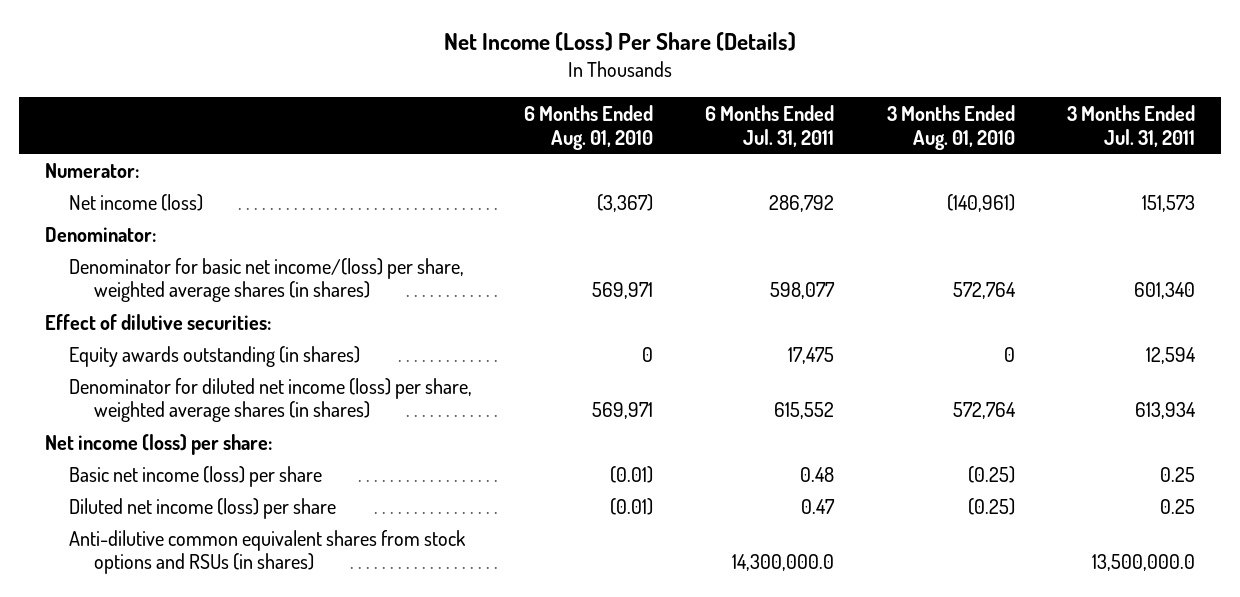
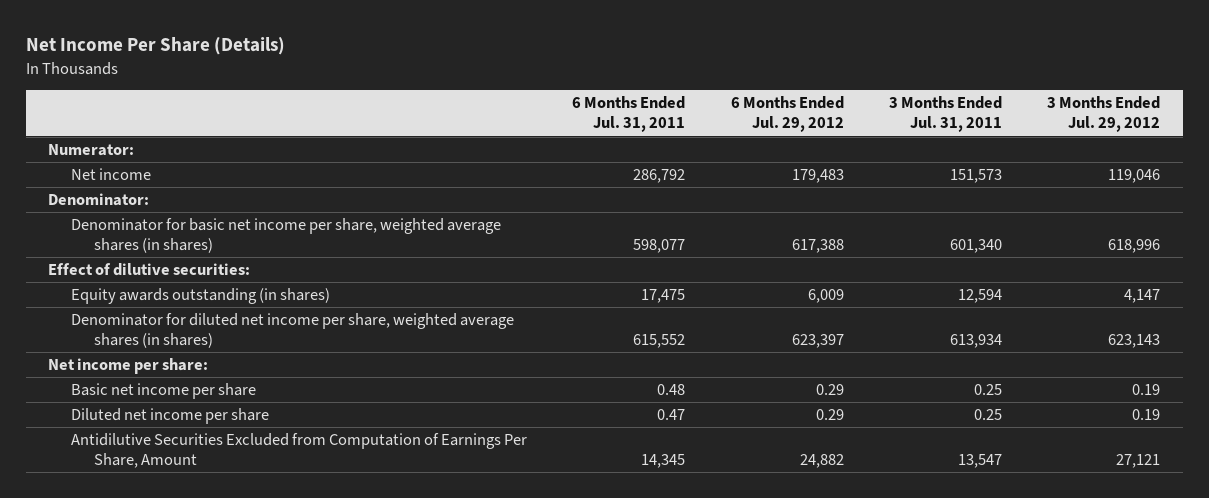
[443,31,796,51] Net Income (Loss) Per Share (Details) -> [25,37,285,56] Net Income Per Share (Details)
[524,104,654,150] 6 Months Ended Aug. 01, 2010 -> none
[886,104,1015,150] 3 Months Ended Aug. 01, 2010 -> none
none -> [730,96,844,133] 6 Months Ended Jul. 29, 2012
none -> [1047,96,1161,133] 3 Months Ended Jul. 29, 2012
[69,193,204,211] Net income (loss) -> [71,167,152,180] Net income
[69,257,465,303] Denominator for basic net income/(loss) per share, weighted average shares (in shares) -> [71,217,502,254] Denominator for basic net income per share, weighted average shares (in shares)
[69,529,467,575] Anti-dilutive common equivalent shares from stock options and RSUs (in shares) -> none
[69,377,473,423] Denominator for diluted net income (loss) per share, weighted average shares (in shares) -> [71,312,515,349] Denominator for diluted net income per share, weighted average shares (in shares)
[44,433,272,455] Net income (loss) per share: -> [48,357,209,374] Net income per share:
[69,465,323,487] Basic net income (loss) per share -> [71,382,257,399] Basic net income per share
[69,497,337,519] Diluted net income (loss) per share -> [71,407,270,424] Diluted net income per share
none -> [71,432,528,469] Antidilutive Securities Excluded from Computation of Earnings Per Share, Amount

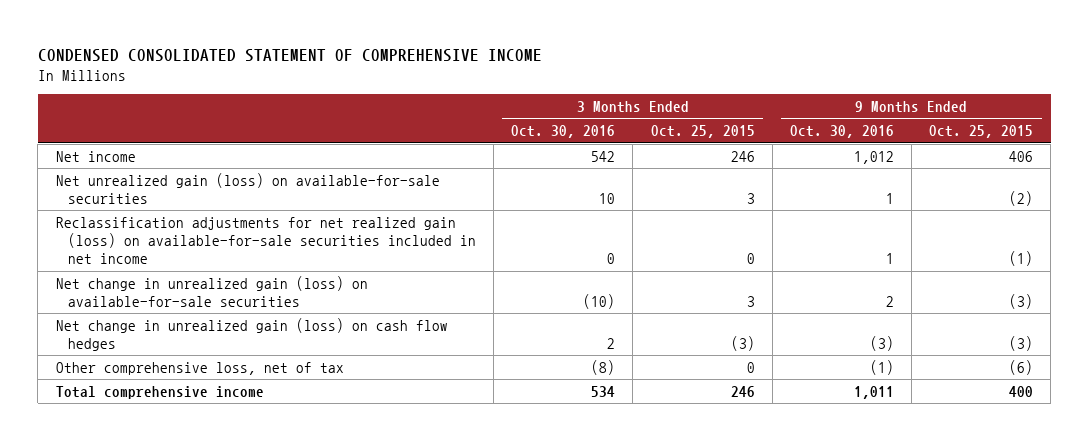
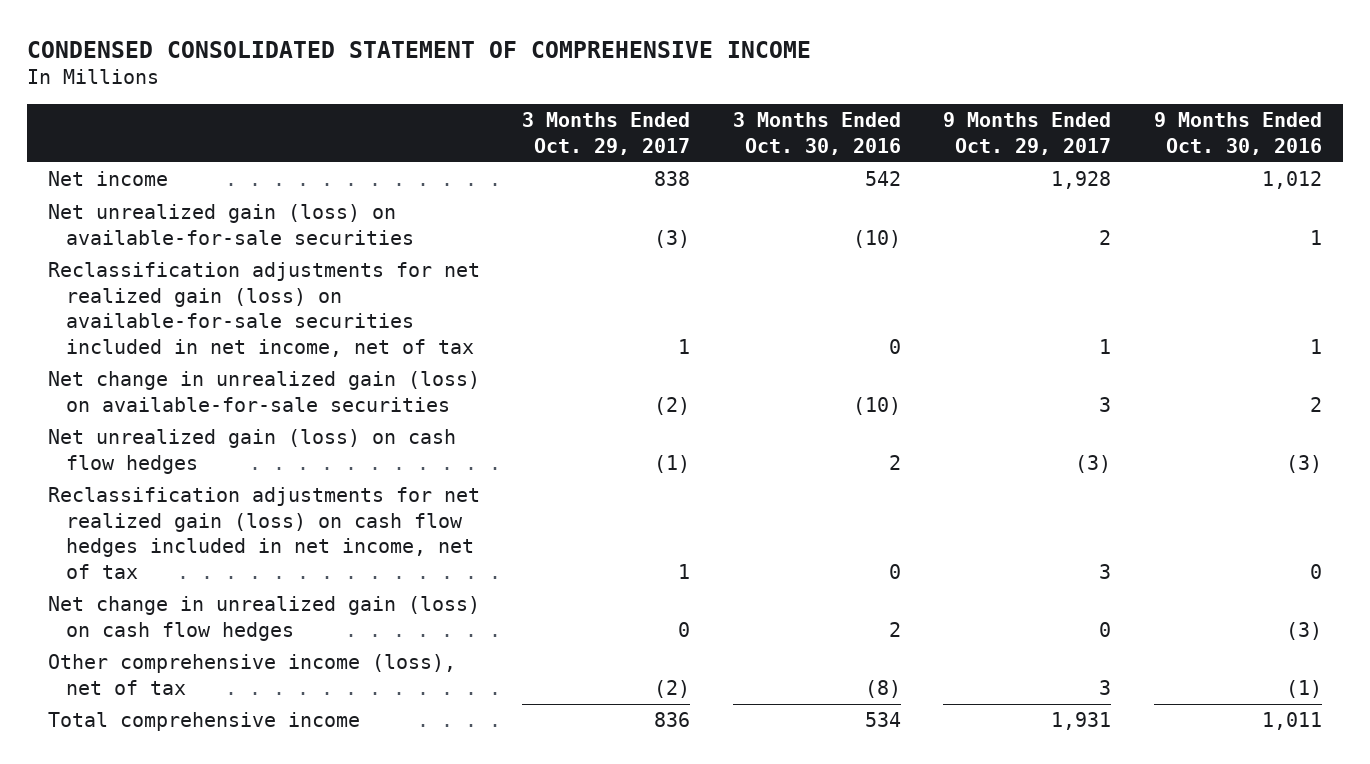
[650,125,755,139] Oct. 25, 2015 -> none
[929,125,1034,139] Oct. 25, 2015 -> none
none -> [522,112,691,155] 3 Months Ended Oct. 29, 2017
none -> [943,112,1112,155] 9 Months Ended Oct. 29, 2017
[599,192,616,204] 10 -> [852,229,901,248] (10)
[55,216,477,265] Reclassification adjustments for net realized gain (loss) on available-for-sale securities included in net income -> [48,262,481,357] Reclassification adjustments for net realized gain (loss) on available-for-sale securities included in net income, net of tax
none -> [48,429,457,474] Net unrealized gain (loss) on cash flow hedges
none -> [48,487,481,579] Reclassification adjustments for net realized gain (loss) on cash flow hedges included in net income, net of tax
[55,361,344,375] Other comprehensive loss, net of tax -> [48,654,457,695] Other comprehensive income (loss), net of tax

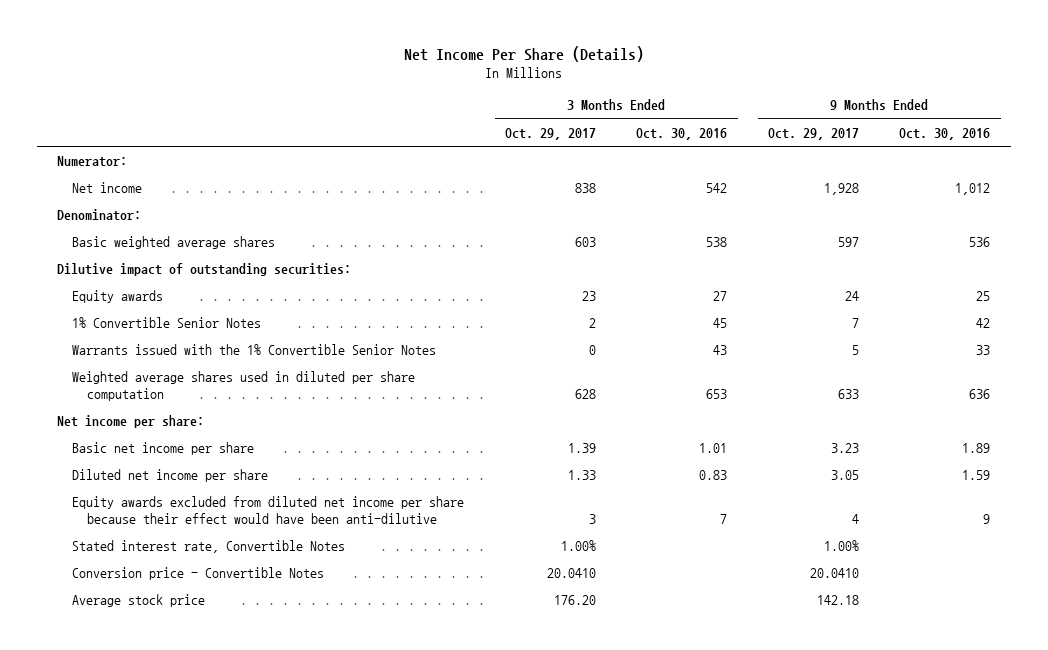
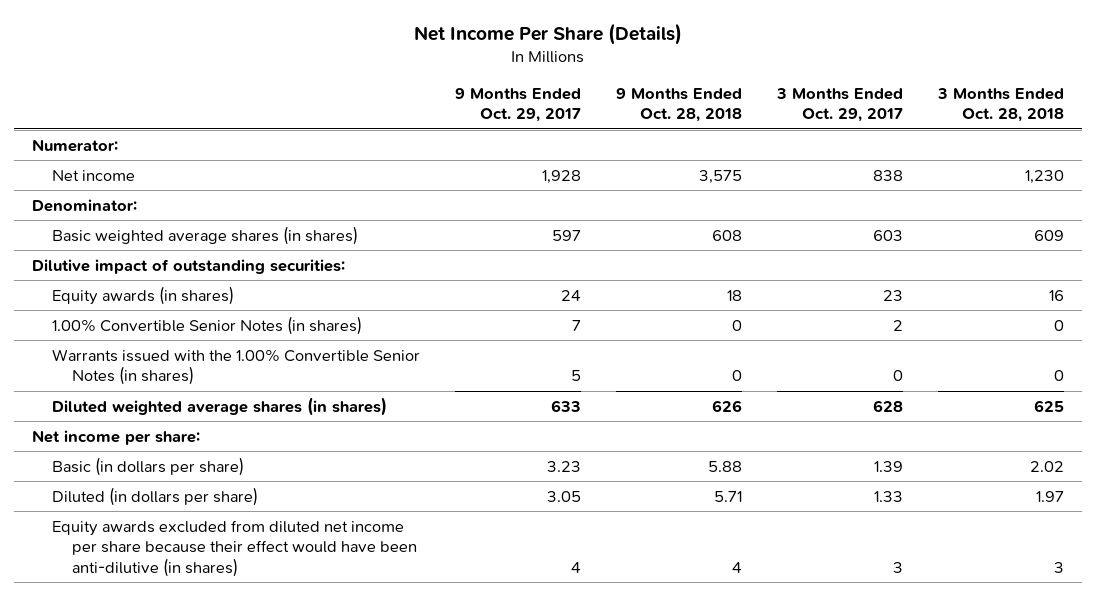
[636,127,728,140] Oct. 30, 2016 -> none
[899,127,991,140] Oct. 30, 2016 -> none
none -> [616,87,743,123] 9 Months Ended Oct. 28, 2018
none -> [937,87,1065,123] 3 Months Ended Oct. 28, 2018
[72,236,276,250] Basic weighted average shares -> [52,225,359,245] Basic weighted average shares (in shares)
[72,290,164,304] Equity awards -> [52,285,235,305] Equity awards (in shares)
[72,317,262,329] 1% Convertible Senior Notes -> [52,315,363,335] 1.00% Convertible Senior Notes (in shares)
[72,344,437,356] Warrants issued with the 1% Convertible Senior Notes -> [52,348,421,386] Warrants issued with the 1.00% Convertible Senior Notes (in shares)
[72,371,416,401] Weighted average shares used in diluted per share computation -> [52,396,388,416] Diluted weighted average shares (in shares)
[72,540,346,554] Stated interest rate, Convertible Notes -> none
[72,567,325,581] Conversion price - Convertible Notes -> none
[72,594,206,608] Average stock price -> none
[72,442,255,456] Basic net income per share -> [52,456,245,476] Basic (in dollars per share)
[72,469,269,483] Diluted net income per share -> [52,486,259,506] Diluted (in dollars per share)
[72,496,465,524] Equity awards excluded from diluted net income per share because their effect would have been anti-dilutive -> [52,519,418,577] Equity awards excluded from diluted net income per share because their effect would have been anti-dilutive (in shares)

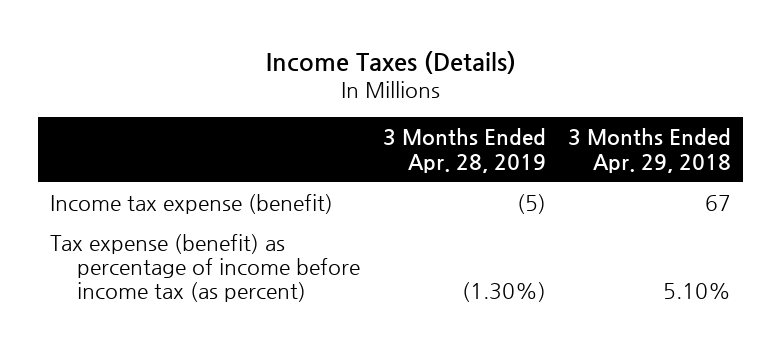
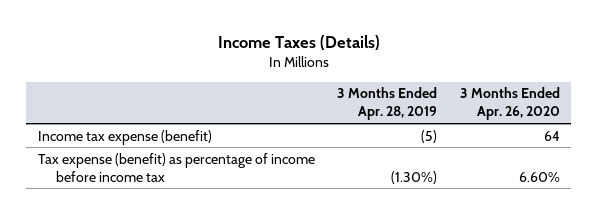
[568,128,732,173] 3 Months Ended Apr. 29, 2018 -> none
none -> [459,87,560,121] 3 Months Ended Apr. 26, 2020
[49,234,360,303] Tax expense (benefit) as percentage of income before income tax (as percent) -> [37,152,315,182] Tax expense (benefit) as percentage of income before income tax

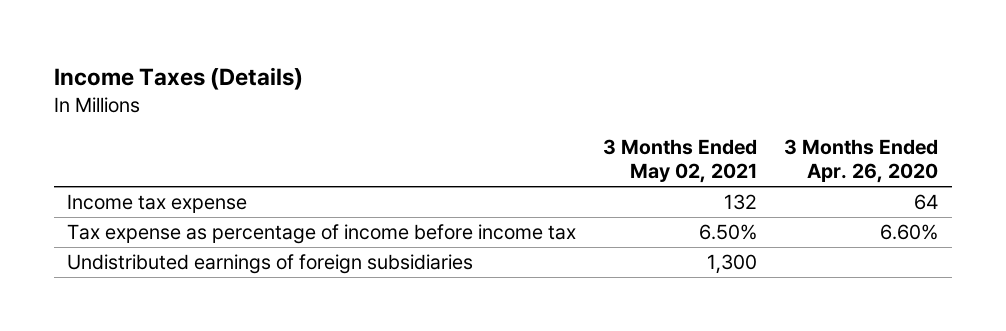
[337,87,438,121] 3 Months Ended Apr. 28, 2019 -> none
none -> [603,139,758,184] 3 Months Ended May 02, 2021
[37,129,212,145] Income tax expense (benefit) -> [67,194,248,214] Income tax expense
[37,152,315,182] Tax expense (benefit) as percentage of income before income tax -> [67,224,577,245] Tax expense as percentage of income before income tax
none -> [67,254,474,275] Undistributed earnings of foreign subsidiaries

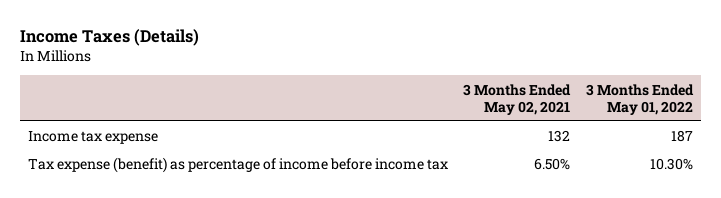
[784,139,939,184] 3 Months Ended Apr. 26, 2020 -> none
none -> [585,83,694,115] 3 Months Ended May 01, 2022
[67,254,474,275] Undistributed earnings of foreign subsidiaries -> none
[67,224,577,245] Tax expense as percentage of income before income tax -> [27,157,448,174] Tax expense (benefit) as percentage of income before income tax

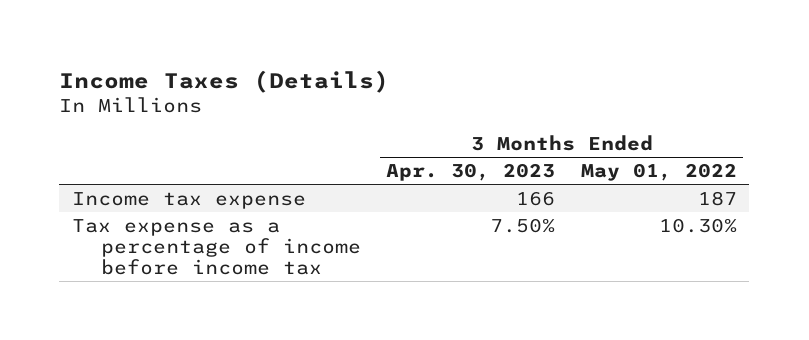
[463,83,572,115] 3 Months Ended May 02, 2021 -> none
none -> [386,163,556,182] Apr. 30, 2023
[27,157,448,174] Tax expense (benefit) as percentage of income before income tax -> [71,218,362,275] Tax expense as a percentage of income before income tax

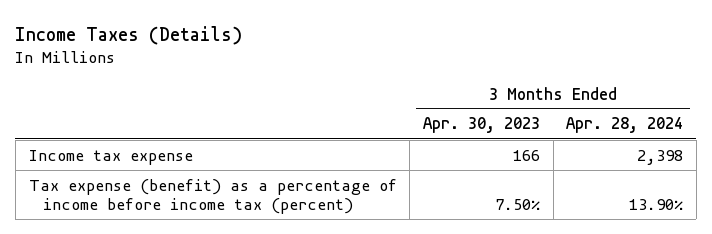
[580,163,737,182] May 01, 2022 -> none
none -> [566,117,684,134] Apr. 28, 2024
[71,218,362,275] Tax expense as a percentage of income before income tax -> [28,178,397,214] Tax expense (benefit) as a percentage of income before income tax (percent)

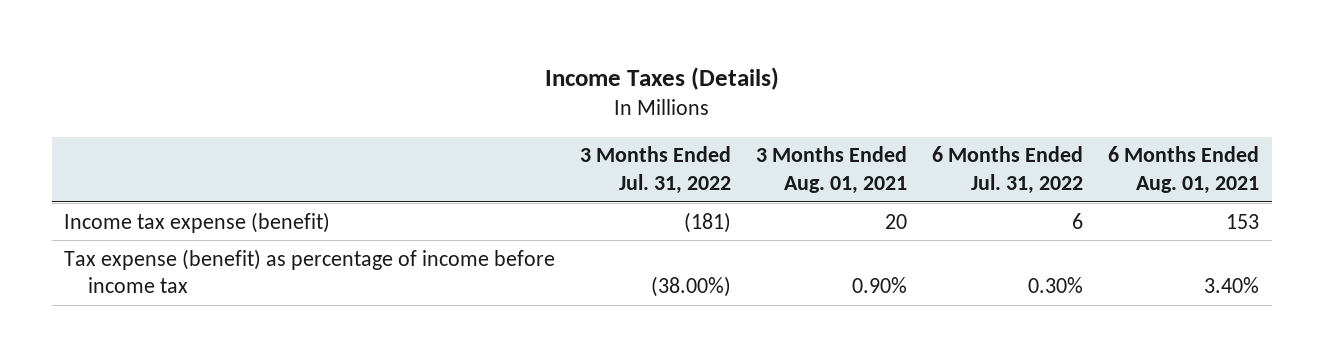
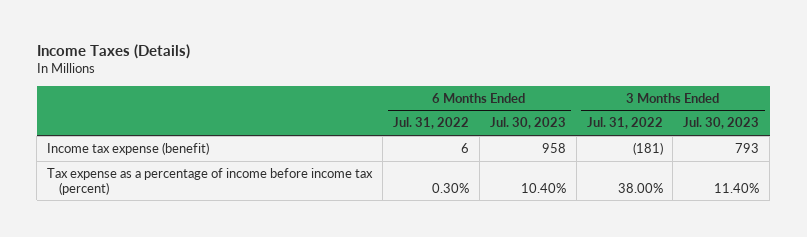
[756,146,908,194] 3 Months Ended Aug. 01, 2021 -> none
[1108,146,1260,194] 6 Months Ended Aug. 01, 2021 -> none
none -> [489,117,566,130] Jul. 30, 2023
none -> [683,117,760,130] Jul. 30, 2023
[64,248,556,294] Tax expense (benefit) as percentage of income before income tax -> [47,167,374,195] Tax expense as a percentage of income before income tax (percent)
[651,276,732,298] (38.00%) -> [617,182,663,193] 38.00%

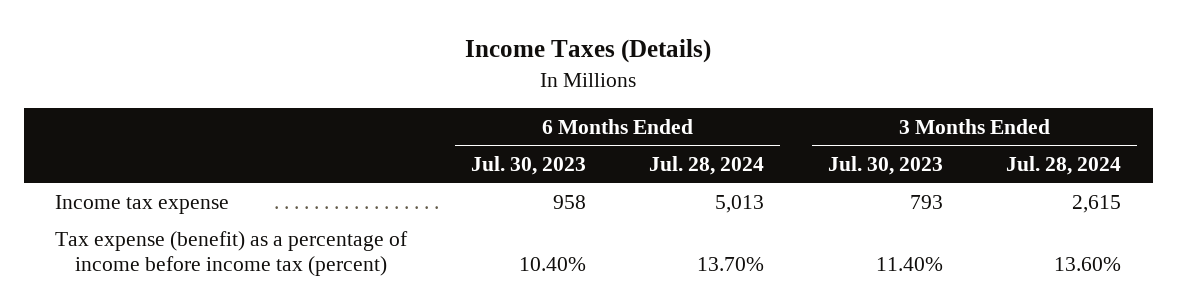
[393,117,470,130] Jul. 31, 2022 -> none
[586,117,663,130] Jul. 31, 2022 -> none
none -> [649,155,765,175] Jul. 28, 2024
none -> [1006,155,1122,175] Jul. 28, 2024
[47,141,210,155] Income tax expense (benefit) -> [55,194,230,214] Income tax expense
[47,167,374,195] Tax expense as a percentage of income before income tax (percent) -> [55,230,409,277] Tax expense (benefit) as a percentage of income before income tax (percent)

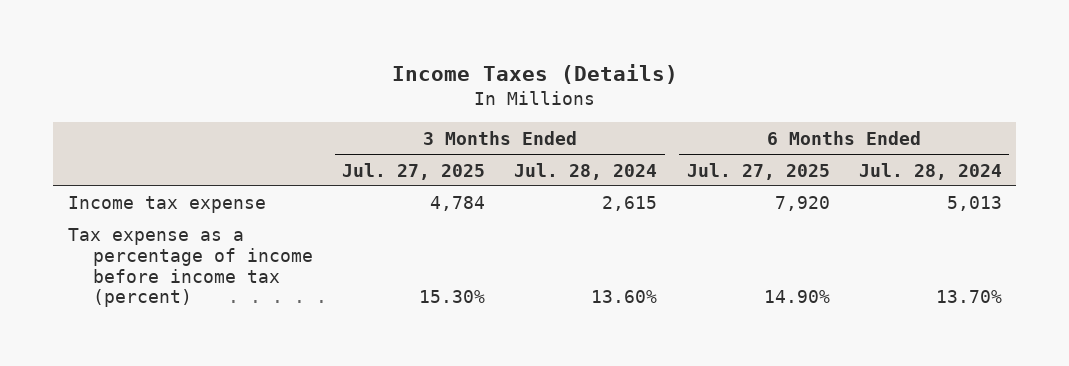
[470,155,586,175] Jul. 30, 2023 -> none
[827,155,943,175] Jul. 30, 2023 -> none
none -> [341,162,485,180] Jul. 27, 2025
none -> [686,162,830,180] Jul. 27, 2025
[55,230,409,277] Tax expense (benefit) as a percentage of income before income tax (percent) -> [67,228,313,308] Tax expense as a percentage of income before income tax (percent)

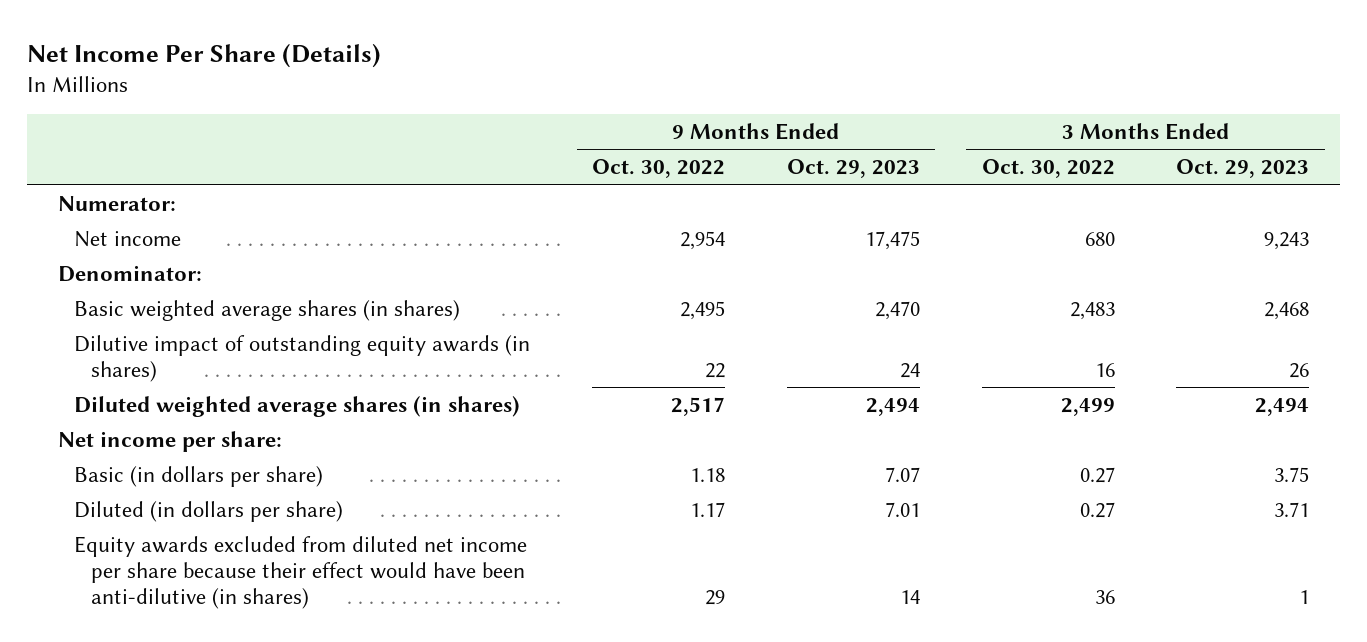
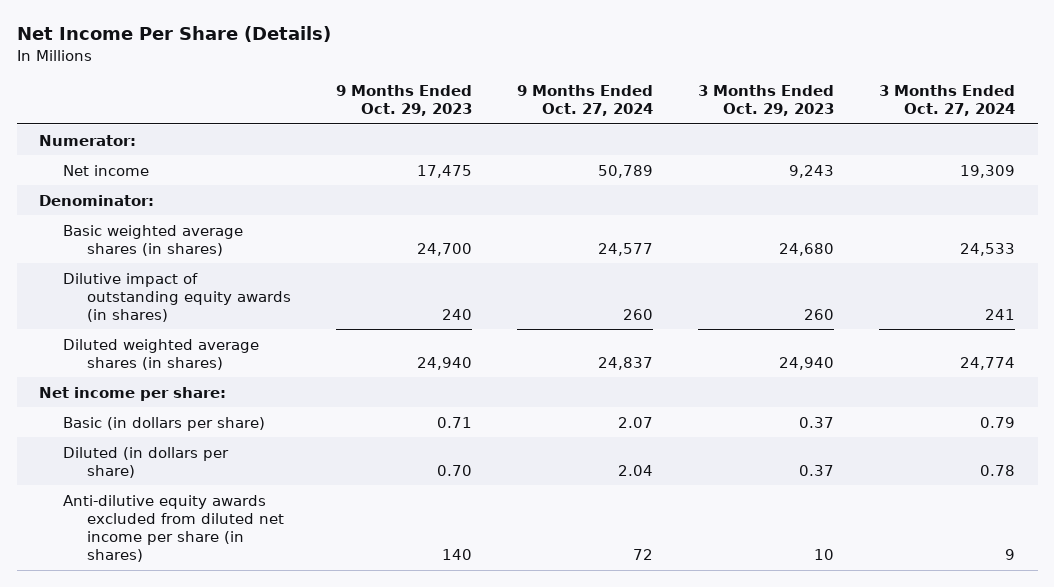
[592,159,726,179] Oct. 30, 2022 -> none
[981,159,1115,179] Oct. 30, 2022 -> none
none -> [517,85,654,117] 9 Months Ended Oct. 27, 2024
none -> [879,85,1016,117] 3 Months Ended Oct. 27, 2024
[874,300,920,320] 2,470 -> [417,242,473,256] 24,700
[1264,301,1310,320] 2,468 -> [779,242,835,256] 24,680
[899,363,920,379] 24 -> [442,308,473,320] 240
[1289,363,1310,379] 26 -> [804,308,835,320] 260
[865,397,920,416] 2,494 -> [417,356,473,370] 24,940
[1255,397,1310,416] 2,494 -> [779,356,835,370] 24,940
[884,466,920,482] 7.07 -> [437,416,473,428] 0.71
[1274,466,1310,482] 3.75 -> [799,416,835,428] 0.37
[884,501,920,517] 7.01 -> [437,464,473,476] 0.70
[1274,501,1310,517] 3.71 -> [799,464,835,476] 0.37
[74,535,528,610] Equity awards excluded from diluted net income per share because their effect would have been anti-dilutive (in shares) -> [63,494,285,563] Anti-dilutive equity awards excluded from diluted net income per share (in shares)
[899,590,920,605] 14 -> [442,549,473,561] 140
[1299,590,1310,605] 1 -> [814,549,835,561] 10

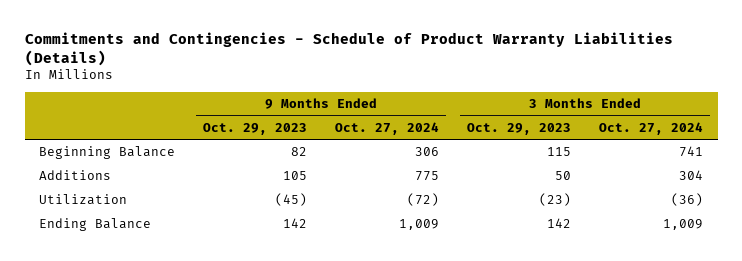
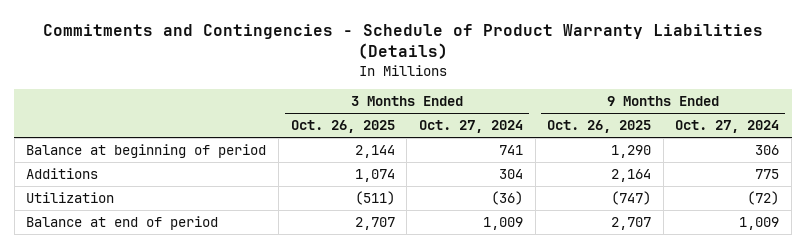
[203,122,308,135] Oct. 29, 2023 -> none
[467,122,572,135] Oct. 29, 2023 -> none
none -> [290,120,395,134] Oct. 26, 2025
none -> [547,120,652,134] Oct. 26, 2025
[38,146,175,160] Beginning Balance -> [26,144,267,159] Balance at beginning of period
[38,218,151,232] Ending Balance -> [26,216,219,231] Balance at end of period

